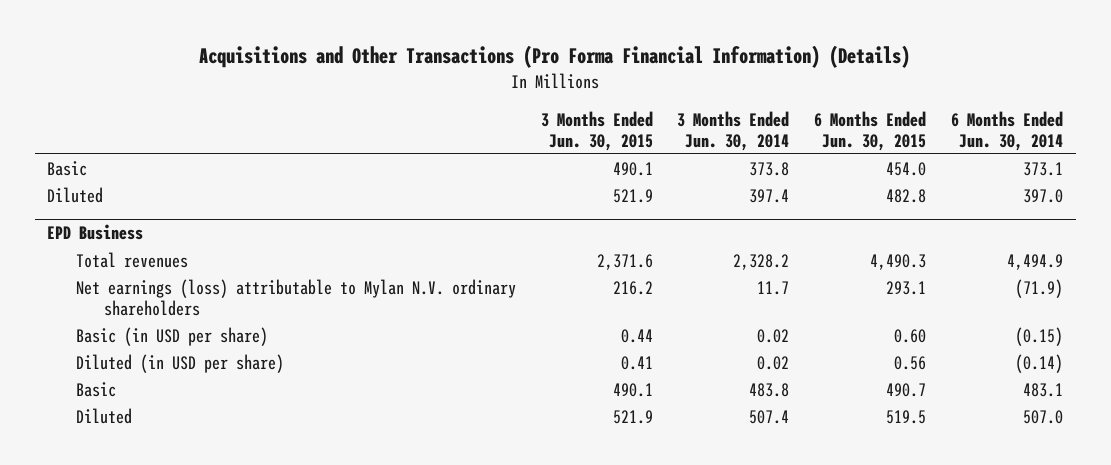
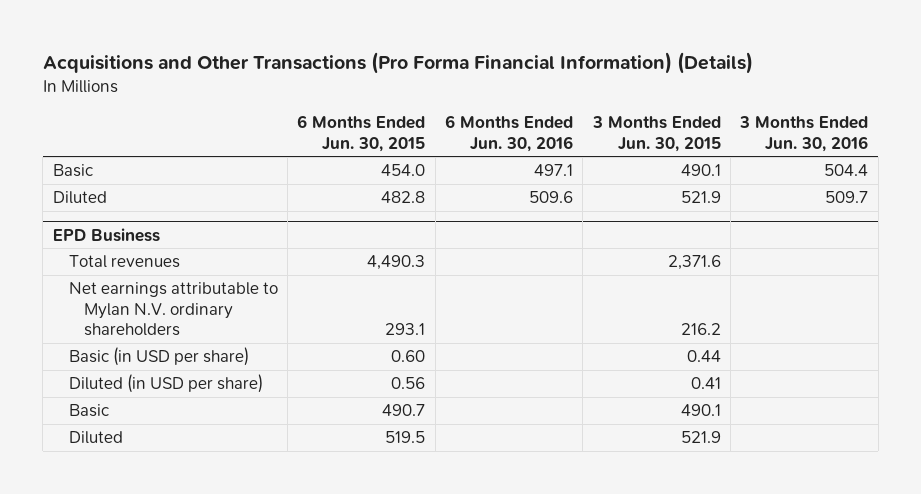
[677,110,790,151] 3 Months Ended Jun. 30, 2014 -> none
[951,110,1064,151] 6 Months Ended Jun. 30, 2014 -> none
none -> [444,115,573,152] 6 Months Ended Jun. 30, 2016
none -> [739,116,869,152] 3 Months Ended Jun. 30, 2016
[75,278,516,317] Net earnings (loss) attributable to Mylan N.V. ordinary shareholders -> [68,282,278,337] Net earnings attributable to Mylan N.V. ordinary shareholders

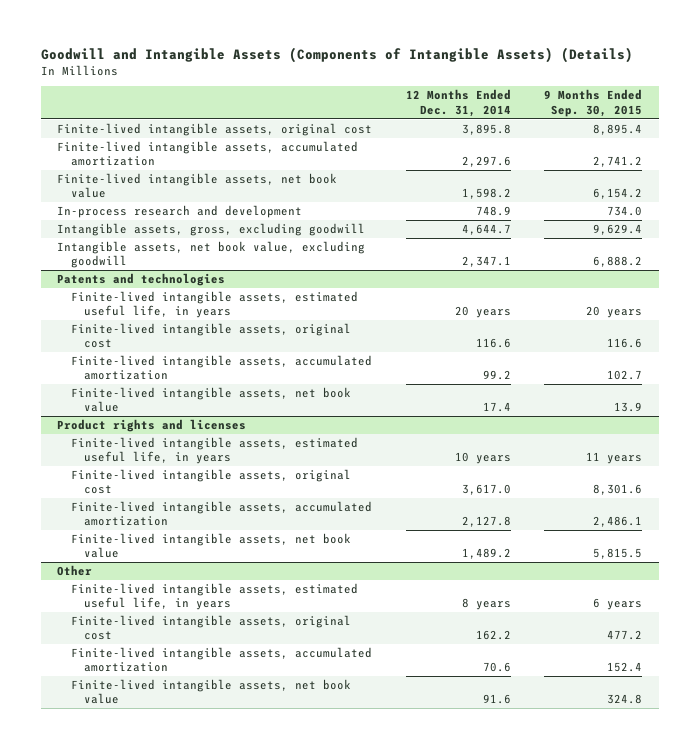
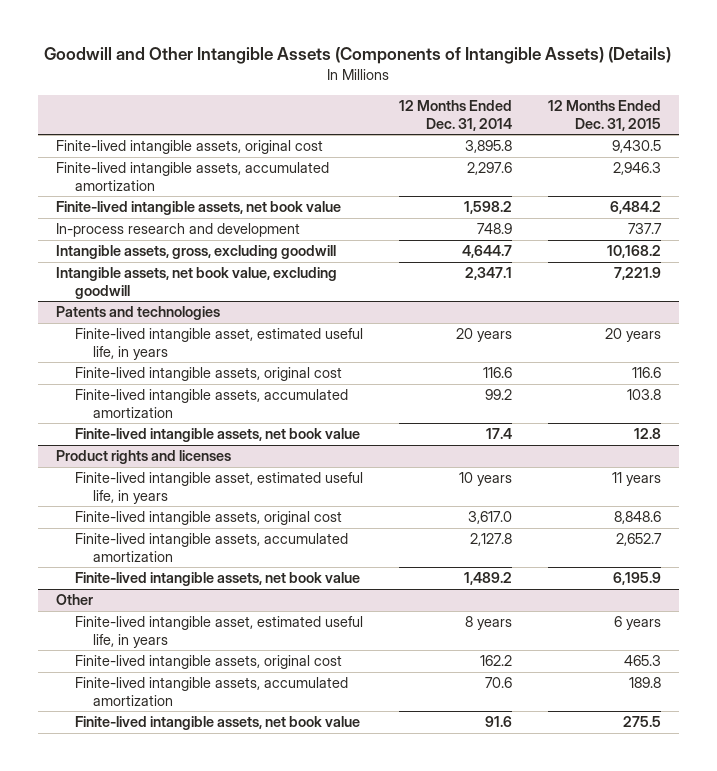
[40,46,633,63] Goodwill and Intangible Assets (Components of Intangible Assets) (Details) -> [44,47,672,65] Goodwill and Other Intangible Assets (Components of Intangible Assets) (Details)
[544,89,643,117] 9 Months Ended Sep. 30, 2015 -> none
none -> [547,100,661,131] 12 Months Ended Dec. 31, 2015
[70,291,358,319] Finite-lived intangible assets, estimated useful life, in years -> [74,328,363,360] Finite-lived intangible asset, estimated useful life, in years
[70,437,358,465] Finite-lived intangible assets, estimated useful life, in years -> [74,472,363,504] Finite-lived intangible asset, estimated useful life, in years
[70,583,358,611] Finite-lived intangible assets, estimated useful life, in years -> [74,616,363,648] Finite-lived intangible asset, estimated useful life, in years

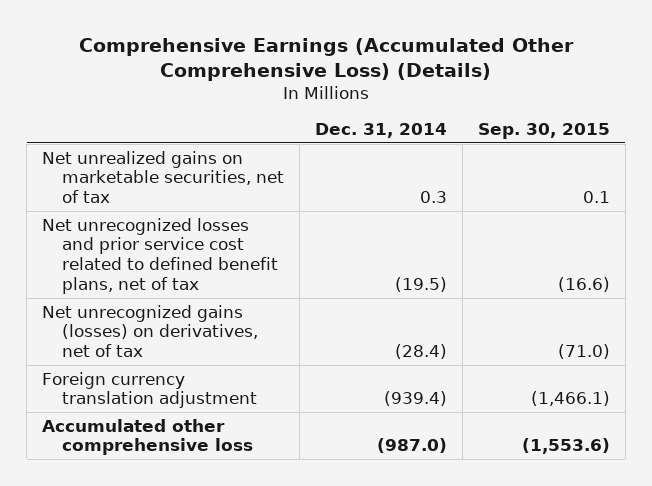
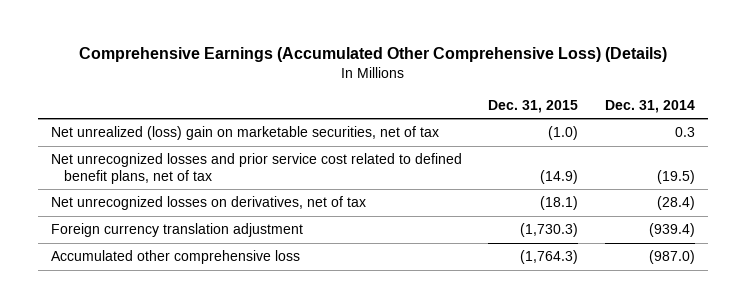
[477,123,610,140] Sep. 30, 2015 -> none
none -> [488,99,579,113] Dec. 31, 2015
[42,150,284,204] Net unrealized gains on marketable securities, net of tax -> [50,126,439,141] Net unrealized (loss) gain on marketable securities, net of tax
[42,304,258,358] Net unrecognized gains (losses) on derivatives, net of tax -> [50,196,366,211] Net unrecognized losses on derivatives, net of tax

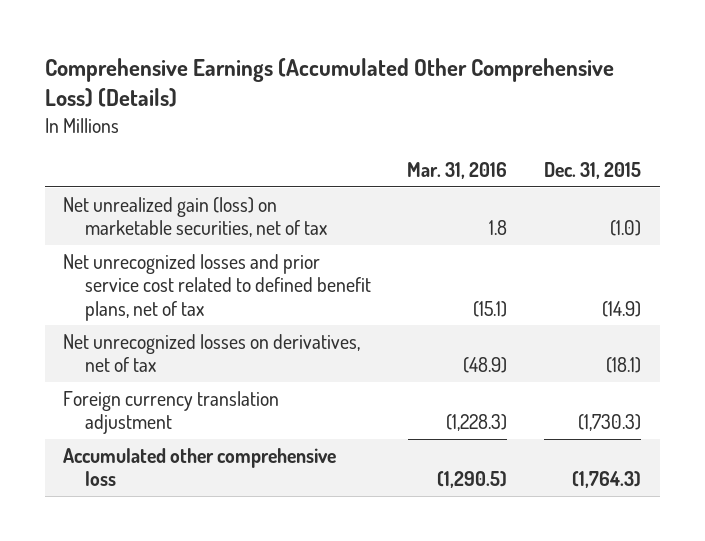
[604,99,695,113] Dec. 31, 2014 -> none
none -> [407,161,508,179] Mar. 31, 2016
[50,126,439,141] Net unrealized (loss) gain on marketable securities, net of tax -> [63,197,327,238] Net unrealized gain (loss) on marketable securities, net of tax

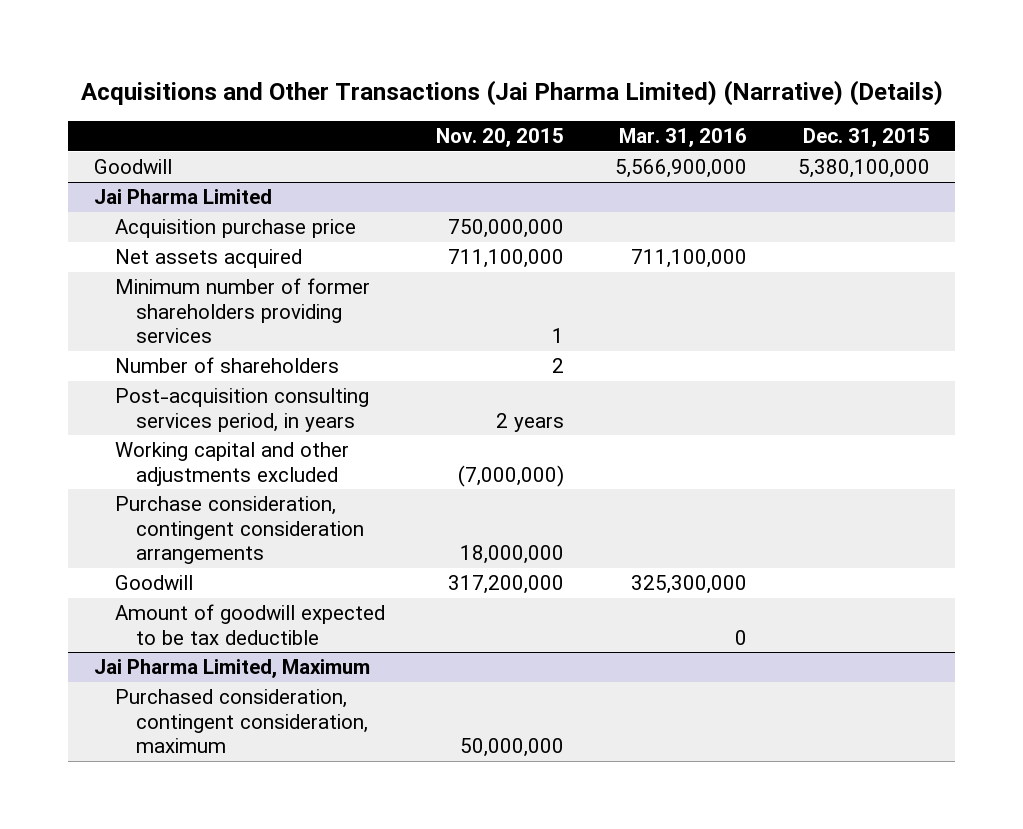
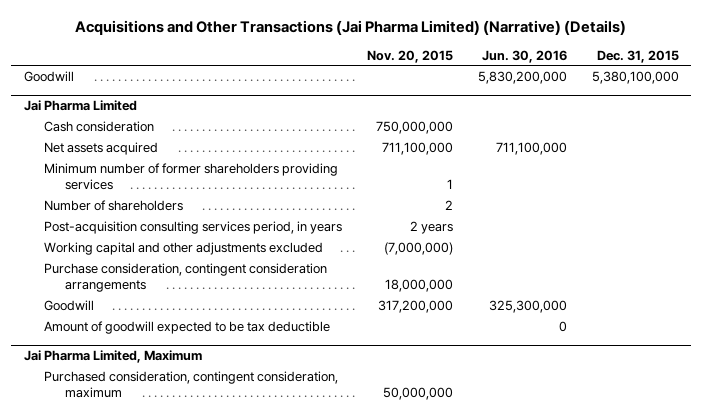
[618,128,747,148] Mar. 31, 2016 -> none
none -> [481,49,567,63] Jun. 30, 2016
[114,219,356,239] Acquisition purchase price -> [44,121,155,133] Cash consideration

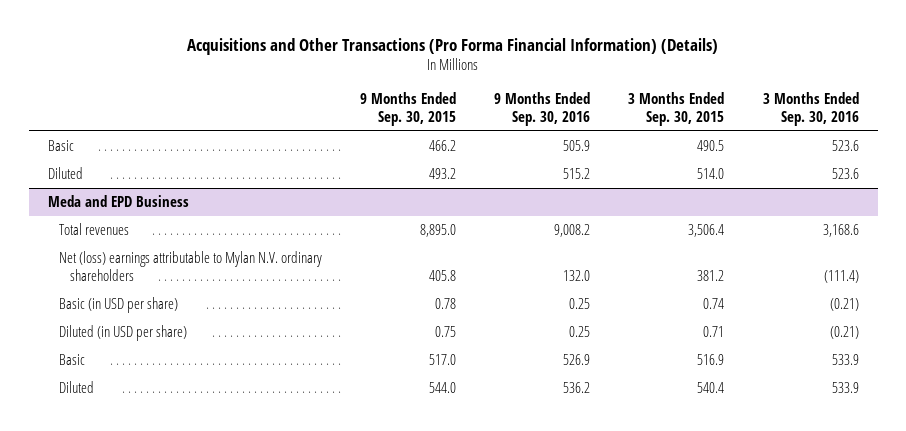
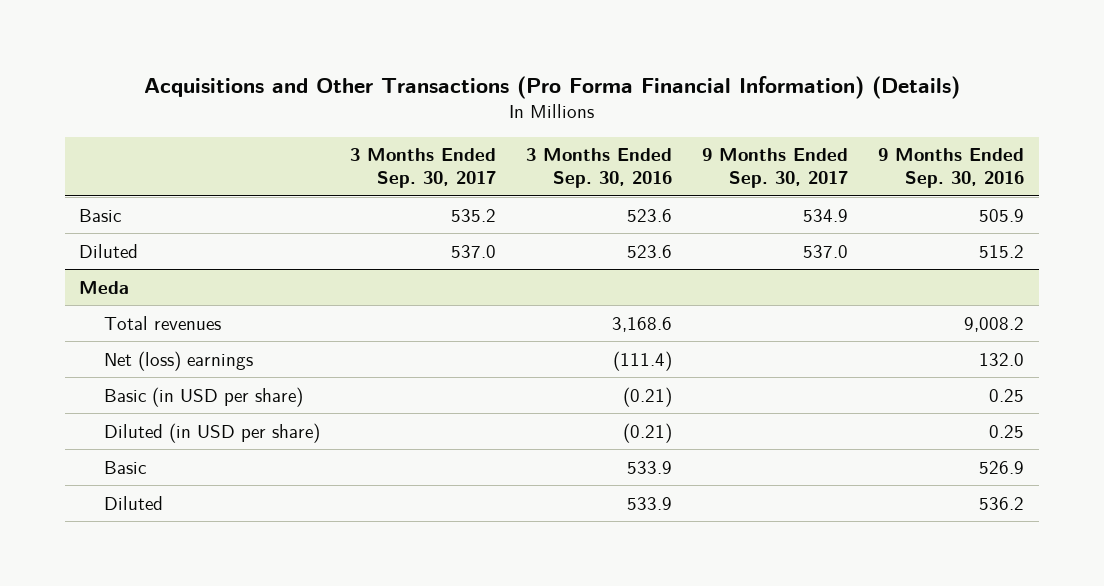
[360,91,457,126] 9 Months Ended Sep. 30, 2015 -> none
[628,91,725,126] 3 Months Ended Sep. 30, 2015 -> none
none -> [350,148,497,189] 3 Months Ended Sep. 30, 2017
none -> [702,148,849,189] 9 Months Ended Sep. 30, 2017
[47,195,189,208] Meda and EPD Business -> none
none -> [79,280,130,294] Meda
[58,251,322,281] Net (loss) earnings attributable to Mylan N.V. ordinary shareholders -> [104,350,254,371] Net (loss) earnings

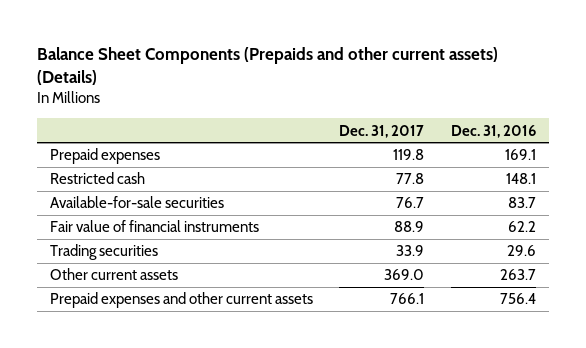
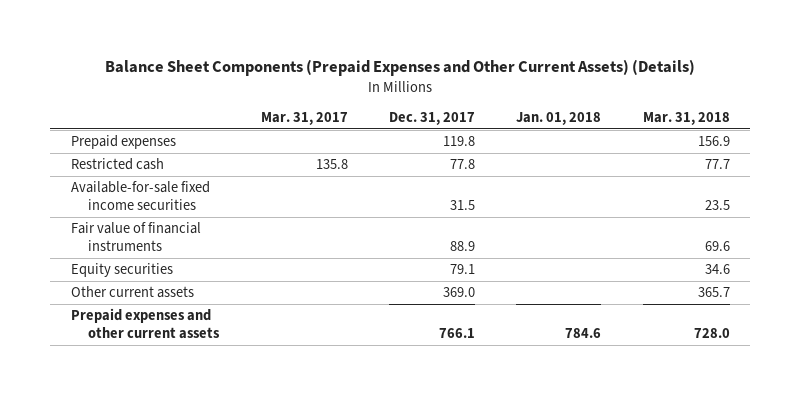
[37,47,499,86] Balance Sheet Components (Prepaids and other current assets) (Details) -> [105,59,696,77] Balance Sheet Components (Prepaid Expenses and Other Current Assets) (Details)
[450,124,536,138] Dec. 31, 2016 -> none
none -> [260,112,348,126] Mar. 31, 2017
none -> [516,112,602,126] Jan. 01, 2018
none -> [642,112,730,126] Mar. 31, 2018
[50,196,225,209] Available-for-sale securities -> [70,181,210,210] Available-for-sale fixed income securities
[396,197,425,209] 76.7 -> [450,199,476,210] 31.5
[50,244,159,261] Trading securities -> [70,263,173,278] Equity securities
[396,245,425,257] 33.9 -> [450,264,476,275] 79.1

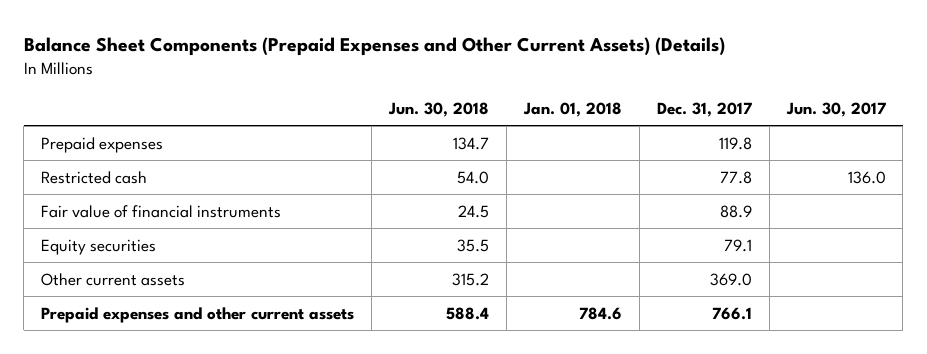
[260,112,348,126] Mar. 31, 2017 -> none
[642,112,730,126] Mar. 31, 2018 -> none
none -> [388,101,490,117] Jun. 30, 2018
none -> [785,101,886,117] Jun. 30, 2017
[70,181,210,210] Available-for-sale fixed income securities -> none

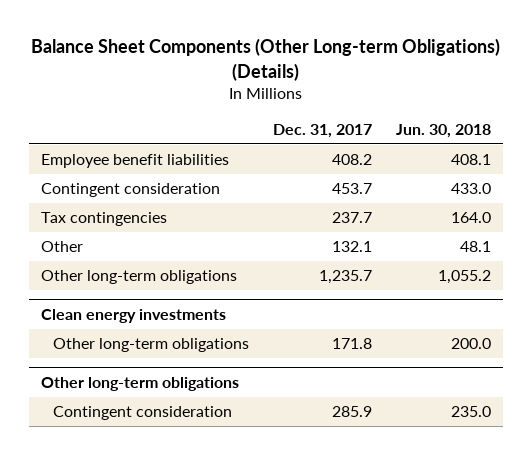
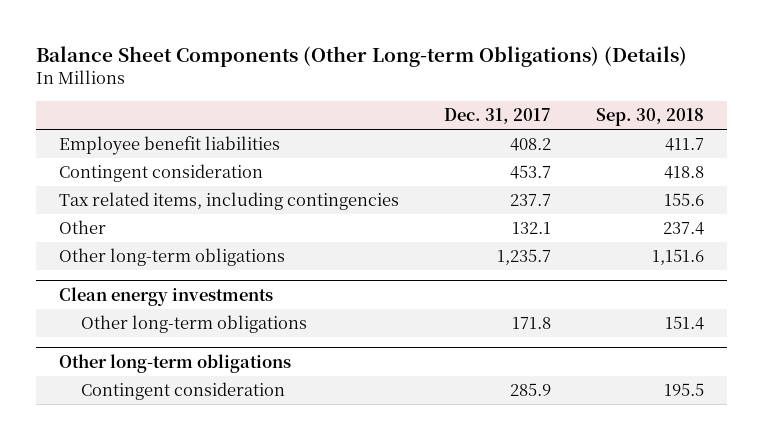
[396,124,492,139] Jun. 30, 2018 -> none
none -> [596,108,705,127] Sep. 30, 2018
[40,212,167,227] Tax contingencies -> [58,192,399,211] Tax related items, including contingencies

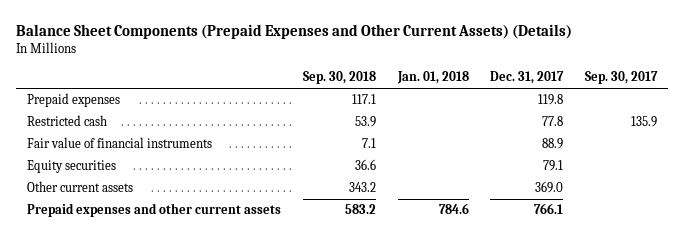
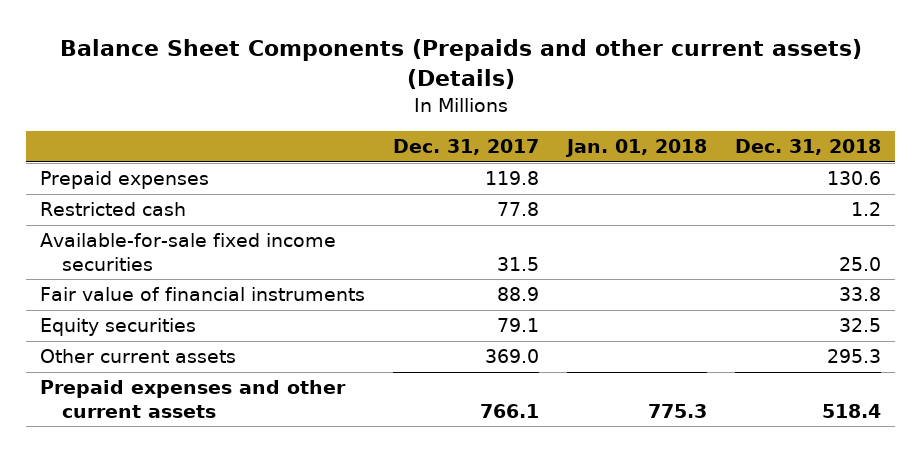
[16,24,573,40] Balance Sheet Components (Prepaid Expenses and Other Current Assets) (Details) -> [59,38,862,89] Balance Sheet Components (Prepaids and other current assets) (Details)
[302,71,376,85] Sep. 30, 2018 -> none
[584,71,658,85] Sep. 30, 2017 -> none
none -> [735,139,882,156] Dec. 31, 2018
none -> [40,233,337,271] Available-for-sale fixed income securities
[438,203,469,215] 784.6 -> [648,403,708,418] 775.3

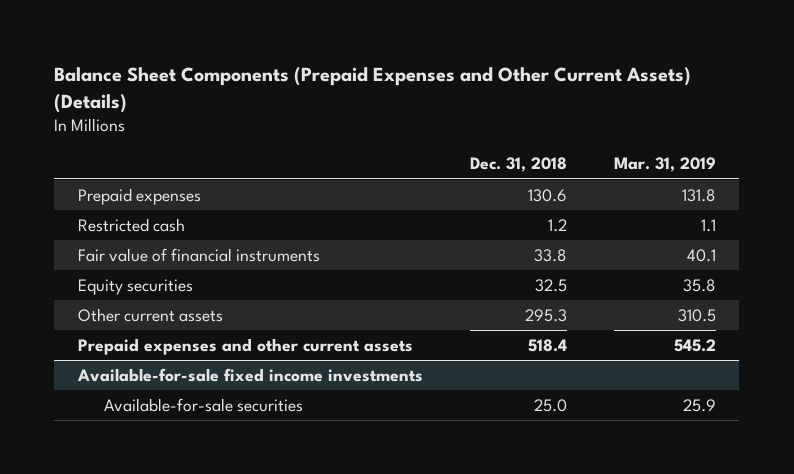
[59,38,862,89] Balance Sheet Components (Prepaids and other current assets) (Details) -> [54,67,692,113] Balance Sheet Components (Prepaid Expenses and Other Current Assets) (Details)
[393,139,540,156] Dec. 31, 2017 -> none
[565,139,708,158] Jan. 01, 2018 -> none
none -> [613,157,716,173] Mar. 31, 2019
[40,233,337,271] Available-for-sale fixed income securities -> none
none -> [76,367,423,382] Available-for-sale fixed income investments
none -> [104,397,304,412] Available-for-sale securities

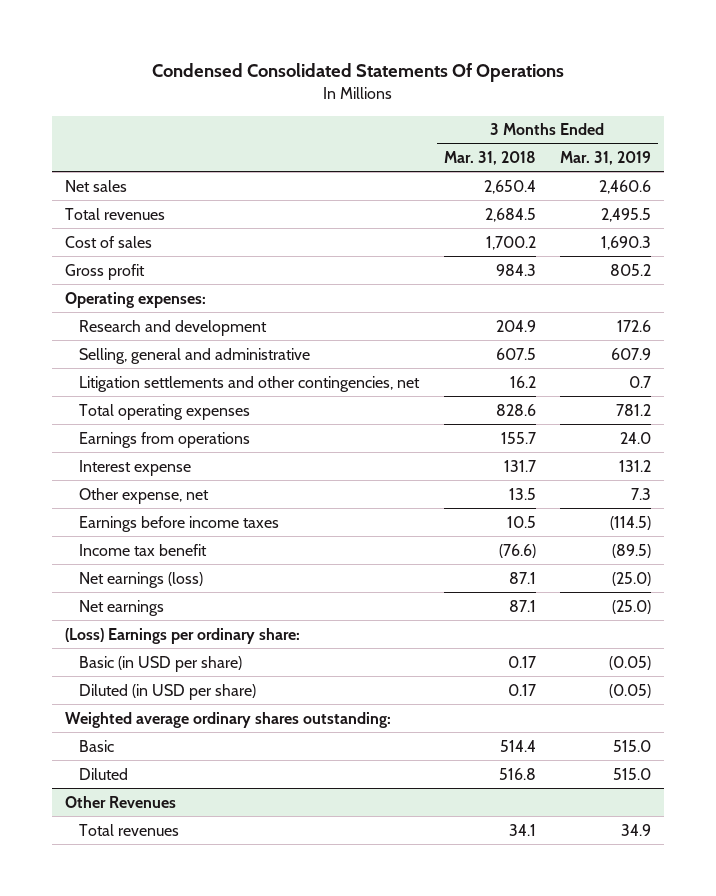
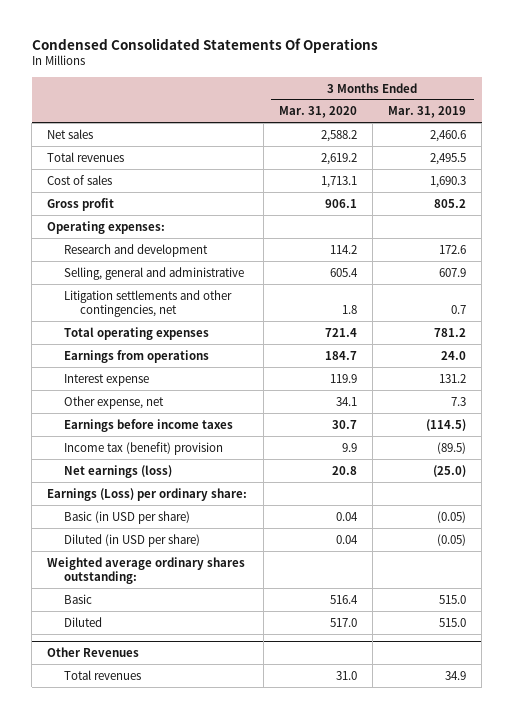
[443,151,536,166] Mar. 31, 2018 -> none
none -> [278,106,357,119] Mar. 31, 2020
[78,543,207,556] Income tax benefit -> [63,441,223,455] Income tax (benefit) provision
[78,599,164,616] Net earnings -> none
[64,627,300,644] (Loss) Earnings per ordinary share: -> [47,487,248,501] Earnings (Loss) per ordinary share:

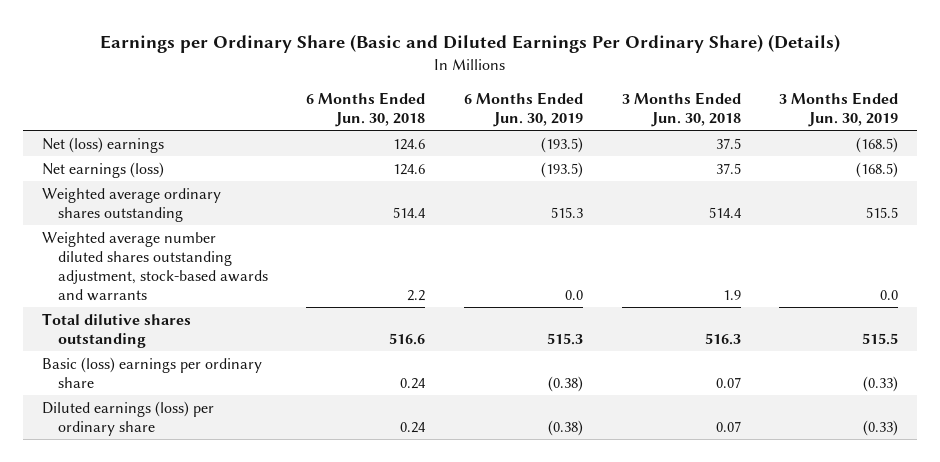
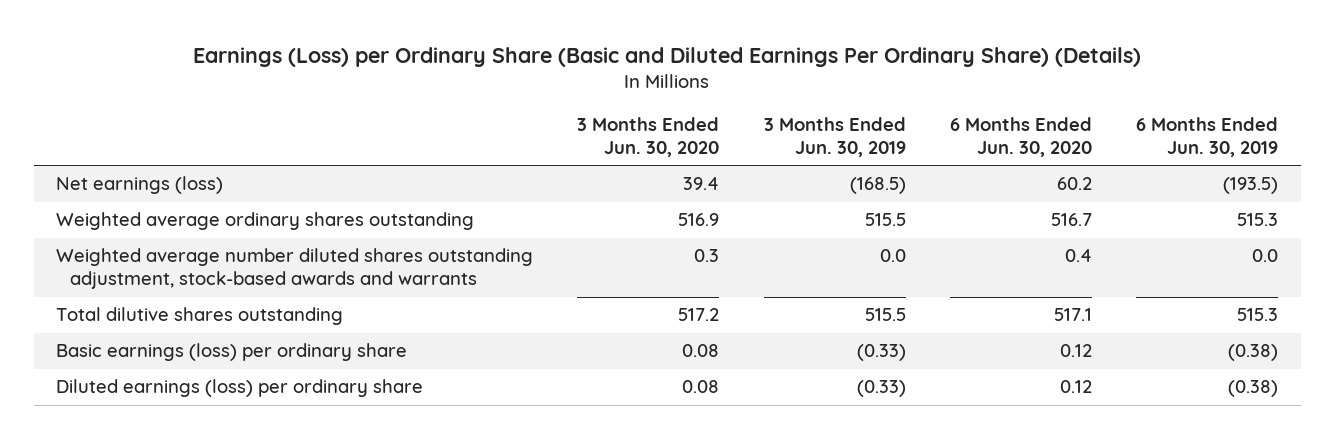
[100,34,841,54] Earnings per Ordinary Share (Basic and Diluted Earnings Per Ordinary Share) (Details) -> [193,46,1142,67] Earnings (Loss) per Ordinary Share (Basic and Diluted Earnings Per Ordinary Share) (Details)
[306,92,426,128] 6 Months Ended Jun. 30, 2018 -> none
[621,92,741,128] 3 Months Ended Jun. 30, 2018 -> none
none -> [577,117,720,158] 3 Months Ended Jun. 30, 2020
none -> [950,117,1093,158] 6 Months Ended Jun. 30, 2020
[42,136,165,153] Net (loss) earnings -> none
[42,356,263,388] Basic (loss) earnings per ordinary share -> [56,343,408,362] Basic earnings (loss) per ordinary share

